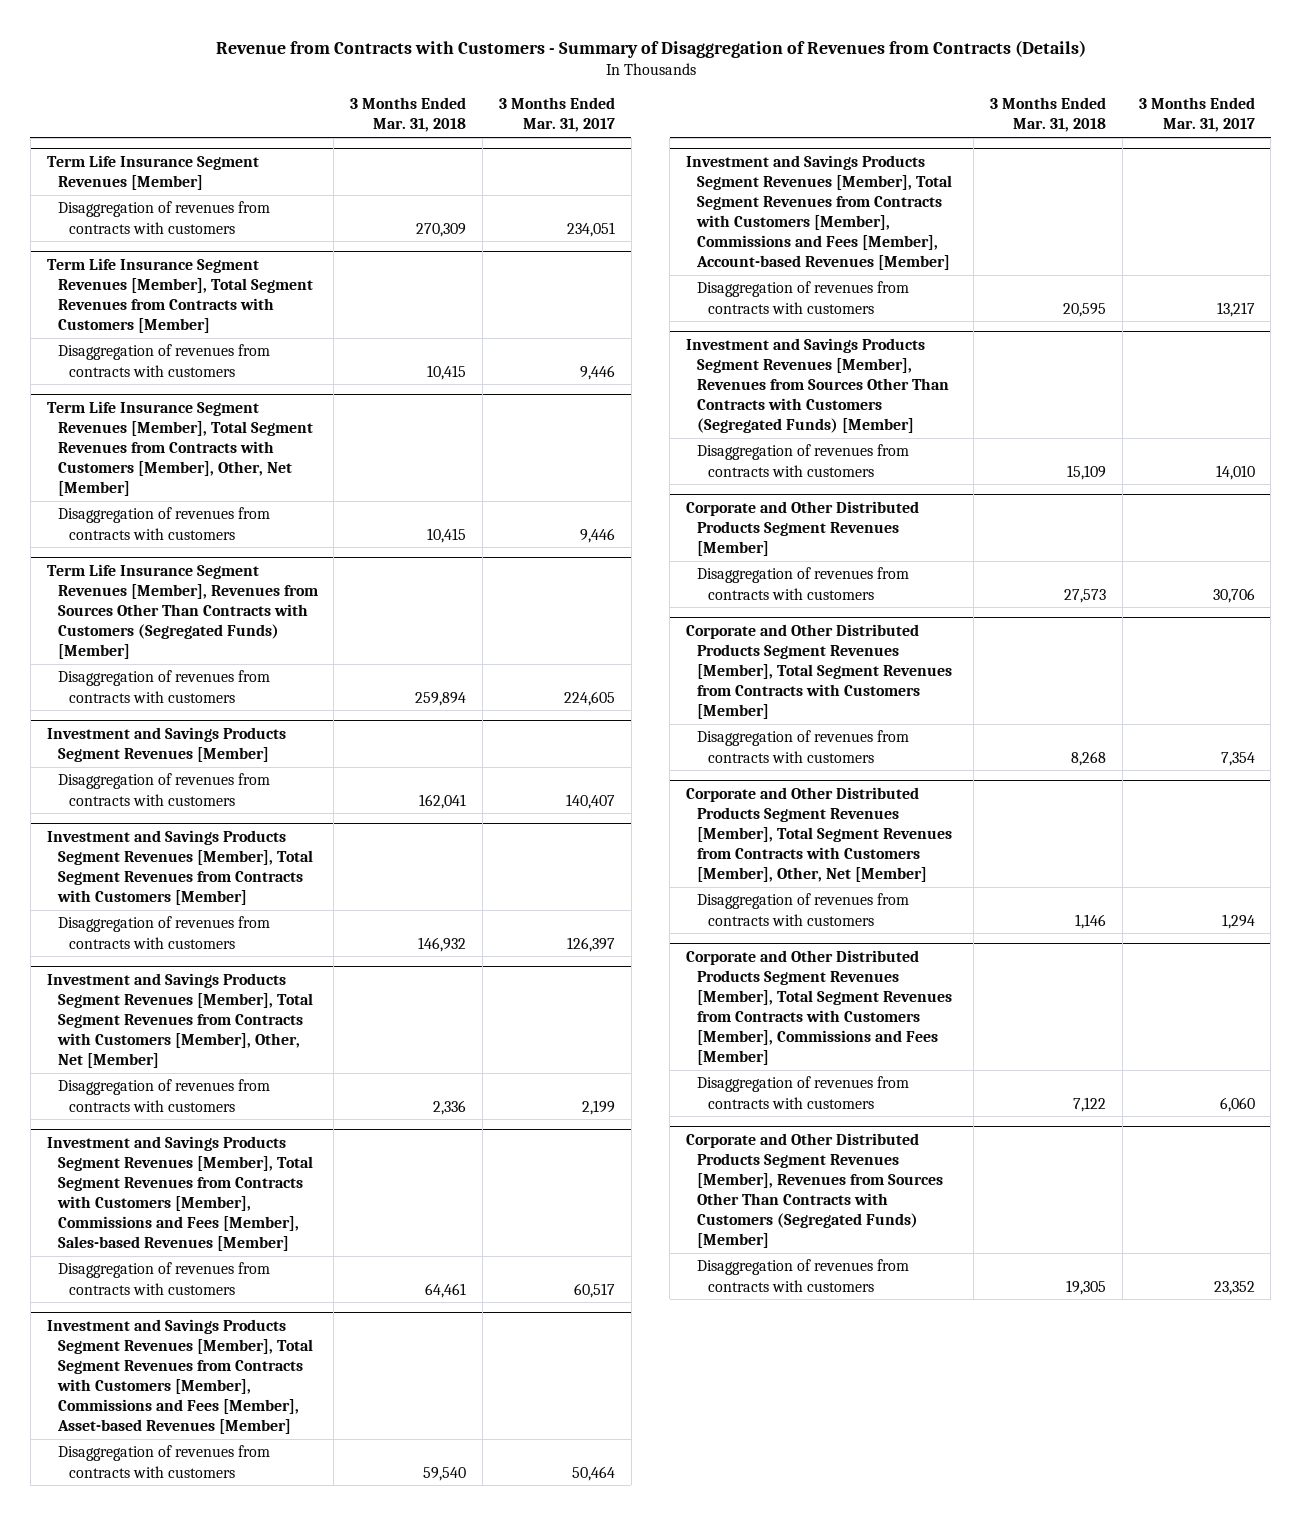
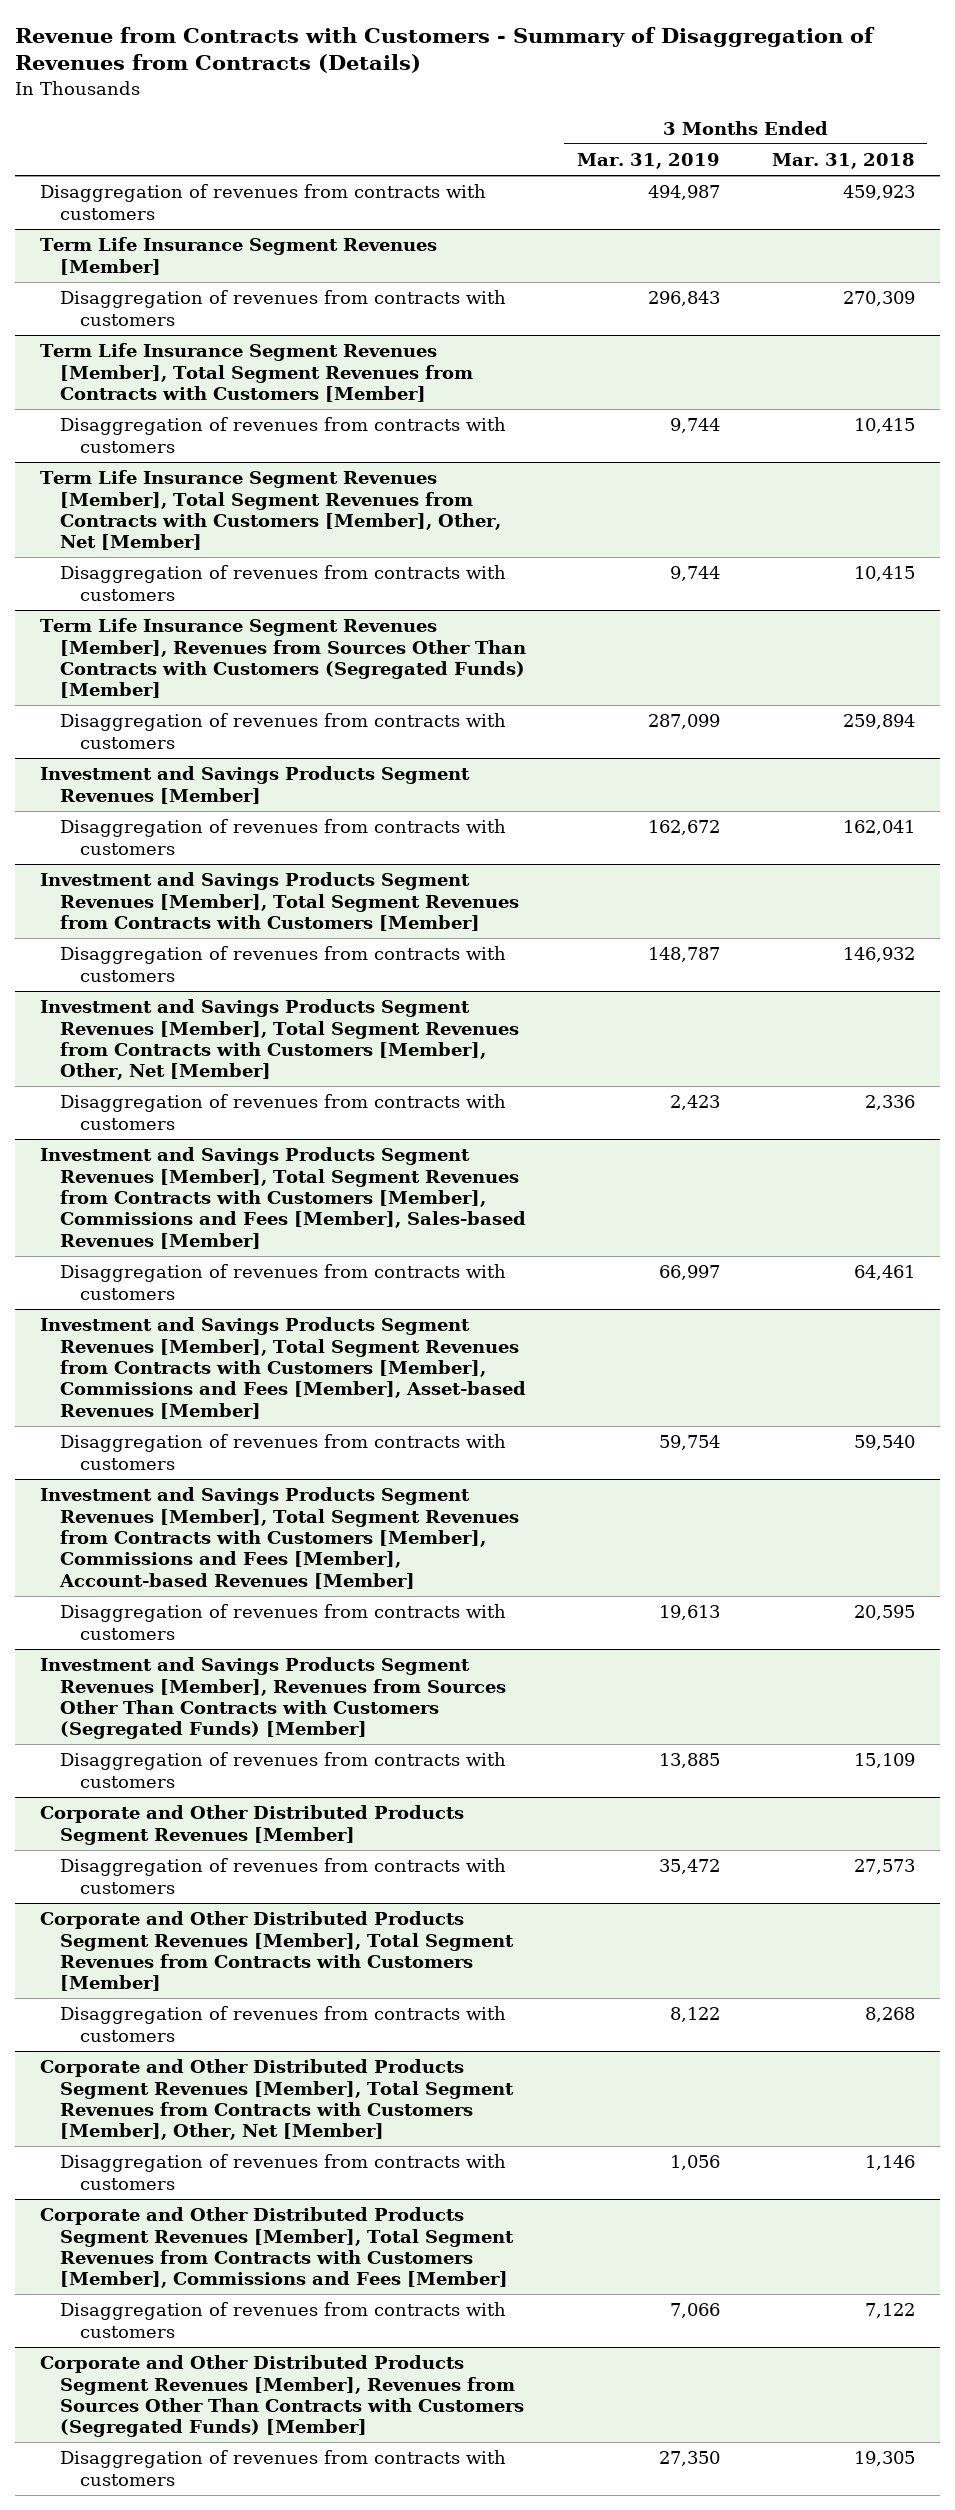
[498,97,615,133] 3 Months Ended Mar. 31, 2017 -> none
none -> [577,153,721,170] Mar. 31, 2019
none -> [40,184,487,220] Disaggregation of revenues from contracts with customers

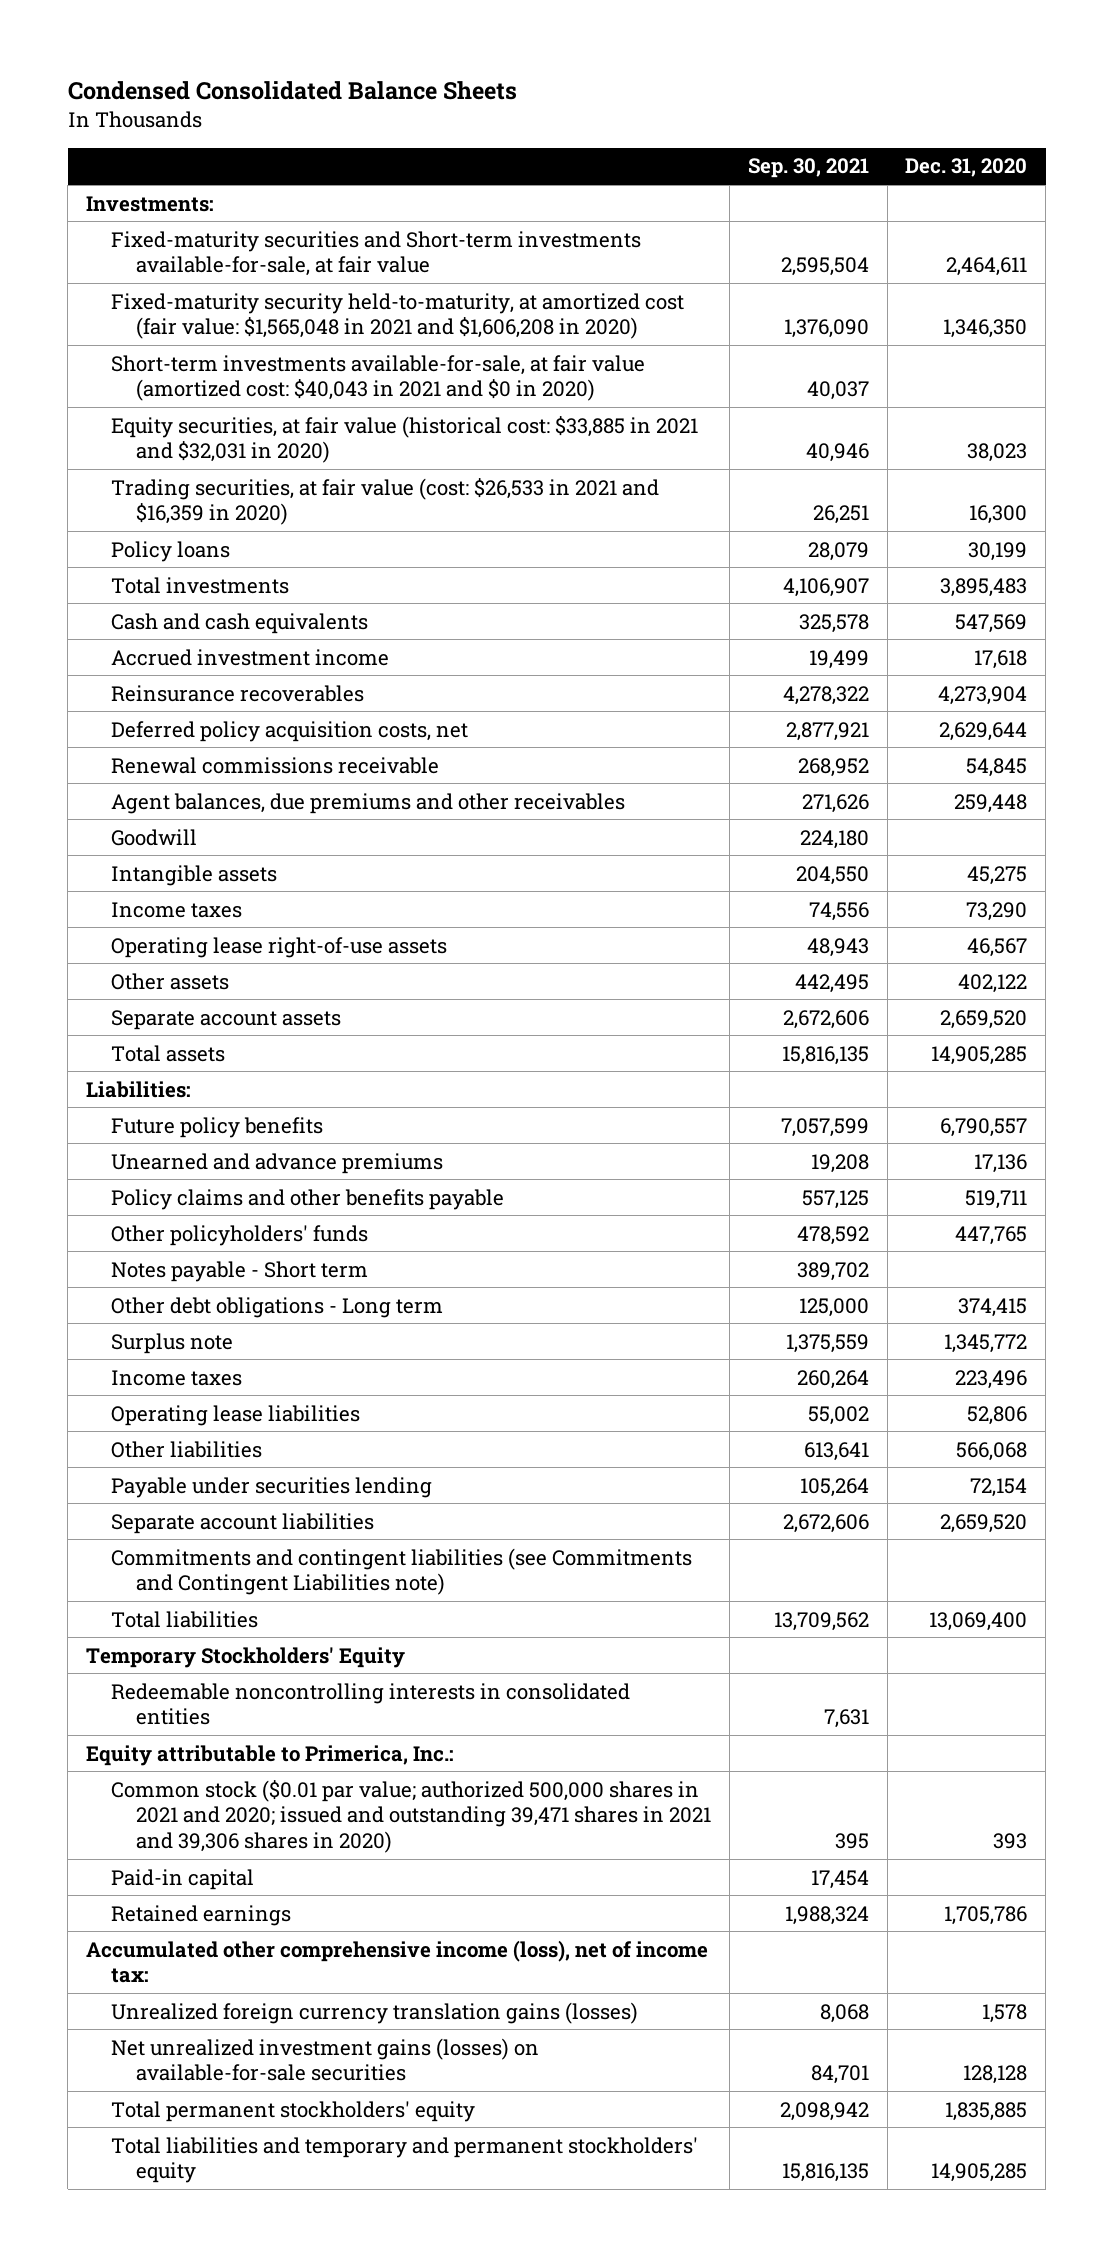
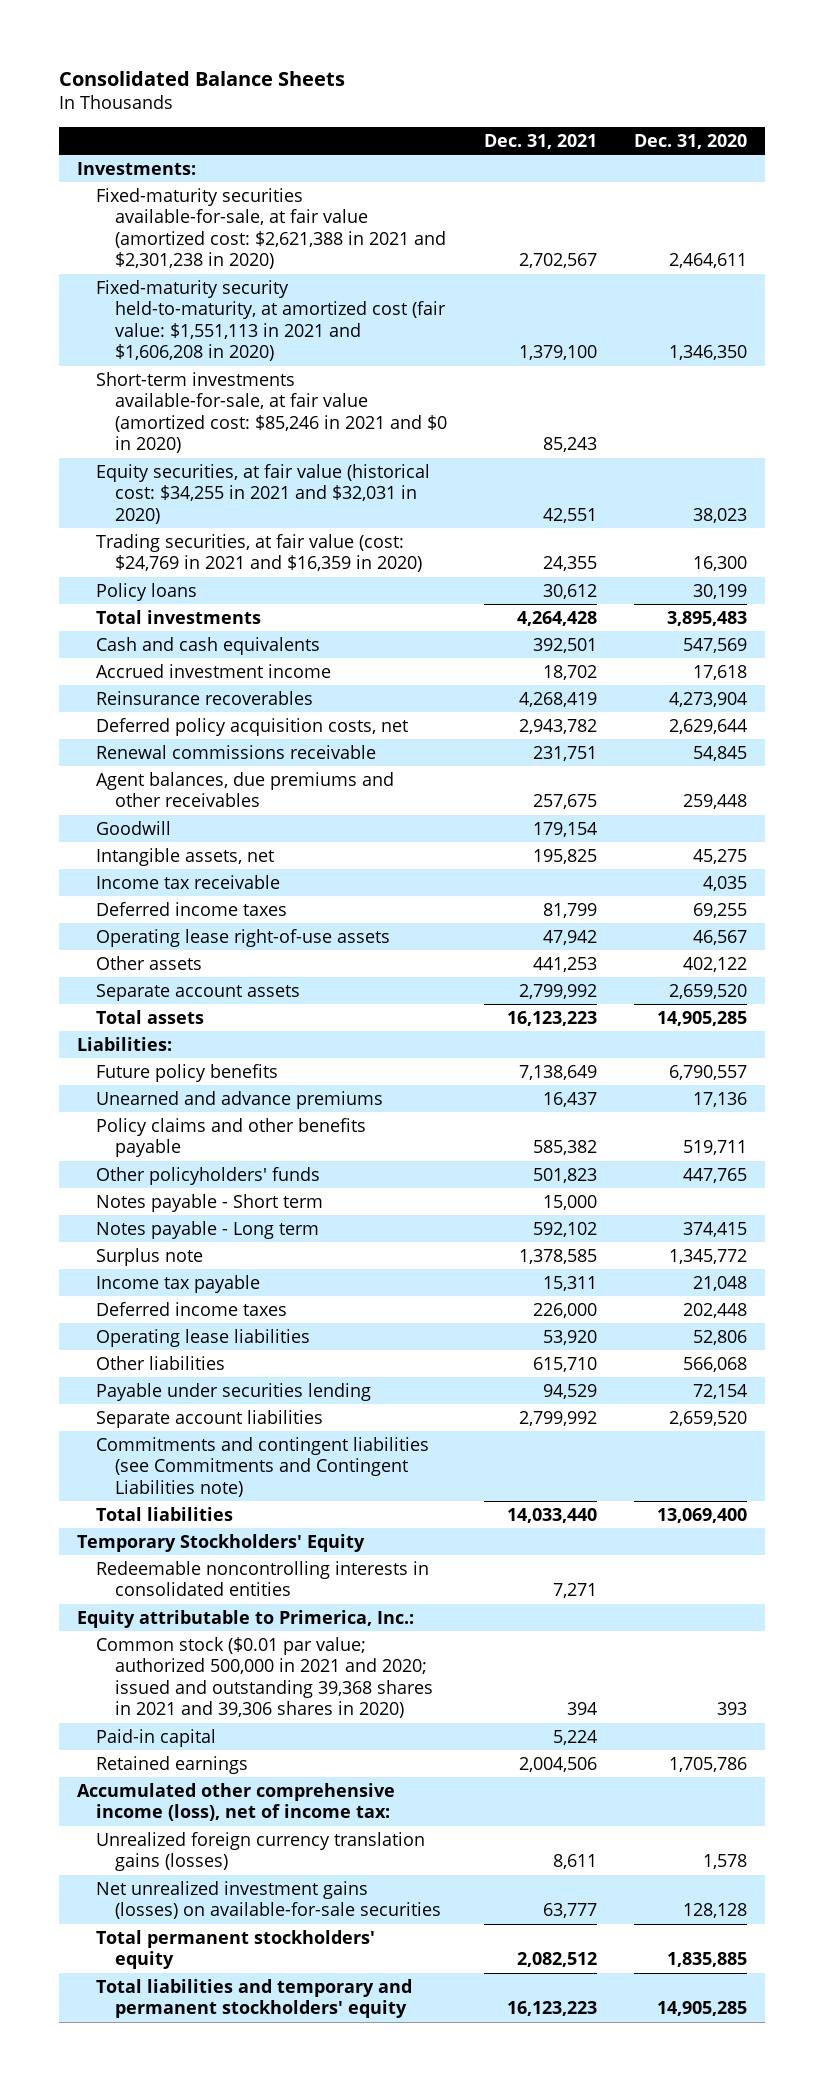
[67,81,517,101] Condensed Consolidated Balance Sheets -> [58,70,345,86] Consolidated Balance Sheets
[747,158,869,179] Sep. 30, 2021 -> none
none -> [483,133,597,149] Dec. 31, 2021
[110,230,641,277] Fixed-maturity securities and Short-term investments available-for-sale, at fair value -> [96,187,446,270] Fixed-maturity securities available-for-sale, at fair value (amortized cost: $2,621,388 in 2021 and $2,301,238 in 2020)
[110,292,684,340] Fixed-maturity security held-to-maturity, at amortized cost (fair value: $1,565,048 in 2021 and $1,606,208 in 2020) -> [96,279,446,362] Fixed-maturity security held-to-maturity, at amortized cost (fair value: $1,551,113 in 2021 and $1,606,208 in 2020)
[110,354,645,402] Short-term investments available-for-sale, at fair value (amortized cost: $40,043 in 2021 and $0 in 2020) -> [96,371,447,454] Short-term investments available-for-sale, at fair value (amortized cost: $85,246 in 2021 and $0 in 2020)
[110,415,698,464] Equity securities, at fair value (historical cost: $33,885 in 2021 and $32,031 in 2020) -> [96,463,431,524] Equity securities, at fair value (historical cost: $34,255 in 2021 and $32,031 in 2020)
[110,477,659,526] Trading securities, at fair value (cost: $26,533 in 2021 and $16,359 in 2020) -> [96,533,422,573] Trading securities, at fair value (cost: $24,769 in 2021 and $16,359 in 2020)
[110,864,277,886] Intangible assets -> [96,847,275,866] Intangible assets, net
none -> [96,874,281,889] Income tax receivable
[110,901,242,918] Income taxes -> [96,901,288,916] Deferred income taxes
[966,901,1028,921] 73,290 -> [692,902,747,918] 69,255
[110,1296,443,1318] Other debt obligations - Long term -> [96,1220,320,1239] Notes payable - Long term
none -> [96,1274,261,1293] Income tax payable
[110,1369,242,1386] Income taxes -> [96,1301,288,1316] Deferred income taxes
[955,1369,1028,1389] 223,496 -> [682,1302,747,1318] 202,448
[110,1779,711,1853] Common stock ($0.01 par value; authorized 500,000 shares in 2021 and 2020; issued and outstanding 39,471 shares in 2021 and 39,306 shares in 2020) -> [96,1636,433,1719] Common stock ($0.01 par value; authorized 500,000 in 2021 and 2020; issued and outstanding 39,368 shares in 2021 and 39,306 shares in 2020)

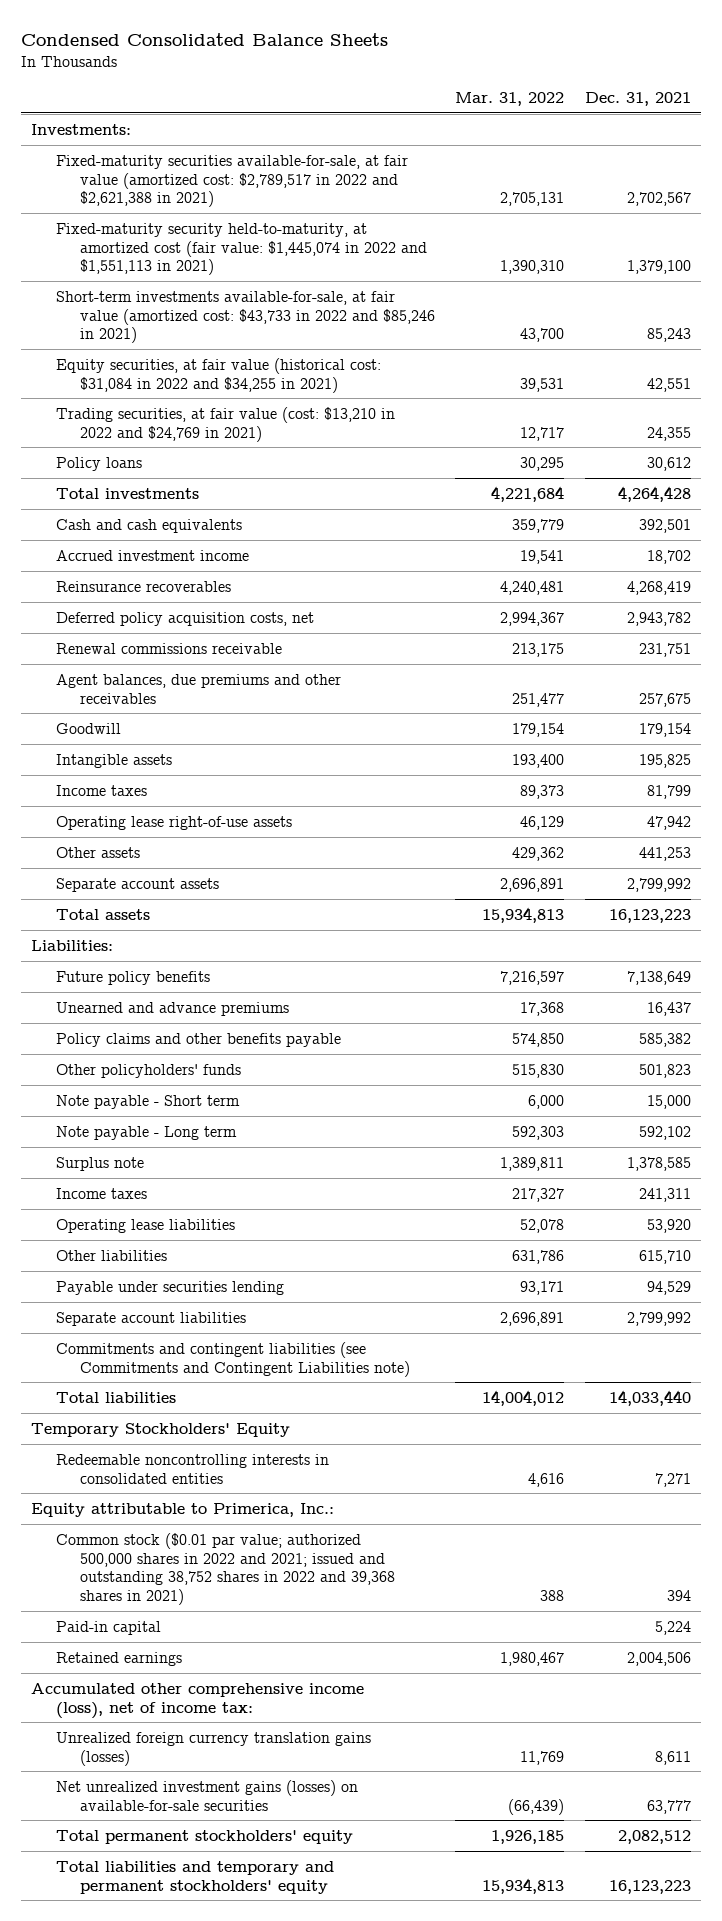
[58,70,345,86] Consolidated Balance Sheets -> [21,32,389,46] Condensed Consolidated Balance Sheets
[633,133,747,149] Dec. 31, 2020 -> none
none -> [455,91,565,106] Mar. 31, 2022
[96,187,446,270] Fixed-maturity securities available-for-sale, at fair value (amortized cost: $2,621,388 in 2021 and $2,301,238 in 2020) -> [55,154,408,208] Fixed-maturity securities available-for-sale, at fair value (amortized cost: $2,789,517 in 2022 and $2,621,388 in 2021)
[96,279,446,362] Fixed-maturity security held-to-maturity, at amortized cost (fair value: $1,551,113 in 2021 and $1,606,208 in 2020) -> [55,222,428,276] Fixed-maturity security held-to-maturity, at amortized cost (fair value: $1,445,074 in 2022 and $1,551,113 in 2021)
[96,371,447,454] Short-term investments available-for-sale, at fair value (amortized cost: $85,246 in 2021 and $0 in 2020) -> [55,290,436,344] Short-term investments available-for-sale, at fair value (amortized cost: $43,733 in 2022 and $85,246 in 2021)
[96,463,431,524] Equity securities, at fair value (historical cost: $34,255 in 2021 and $32,031 in 2020) -> [55,357,381,393] Equity securities, at fair value (historical cost: $31,084 in 2022 and $34,255 in 2021)
[96,533,422,573] Trading securities, at fair value (cost: $24,769 in 2021 and $16,359 in 2020) -> [55,406,395,442] Trading securities, at fair value (cost: $13,210 in 2022 and $24,769 in 2021)
[96,874,281,889] Income tax receivable -> none
[96,847,275,866] Intangible assets, net -> [55,753,172,768] Intangible assets
[96,901,288,916] Deferred income taxes -> [55,784,147,796] Income taxes
[96,1193,324,1212] Notes payable - Short term -> [55,1094,240,1109] Note payable - Short term
[96,1220,320,1239] Notes payable - Long term -> [55,1125,237,1140] Note payable - Long term
[96,1274,261,1293] Income tax payable -> none
[96,1301,288,1316] Deferred income taxes -> [55,1187,147,1199] Income taxes
[532,1302,597,1318] 226,000 -> [638,1187,691,1202] 241,311
[96,1636,433,1719] Common stock ($0.01 par value; authorized 500,000 in 2021 and 2020; issued and outstanding 39,368 shares in 2021 and 39,306 shares in 2020) -> [55,1532,396,1606] Common stock ($0.01 par value; authorized 500,000 shares in 2022 and 2021; issued and outstanding 38,752 shares in 2022 and 39,368 shares in 2021)

